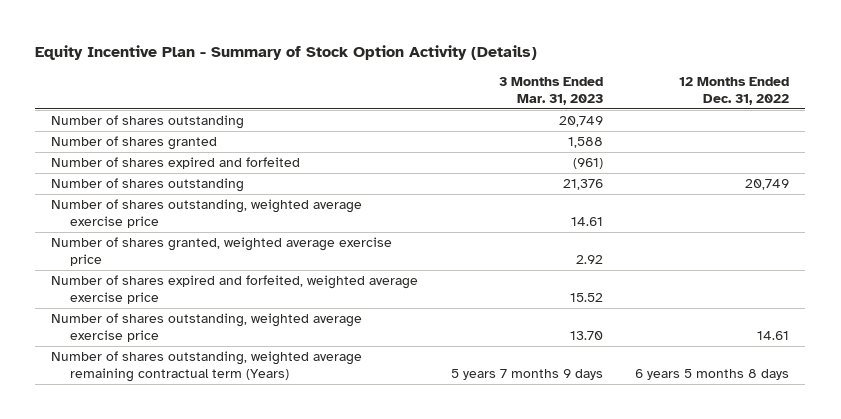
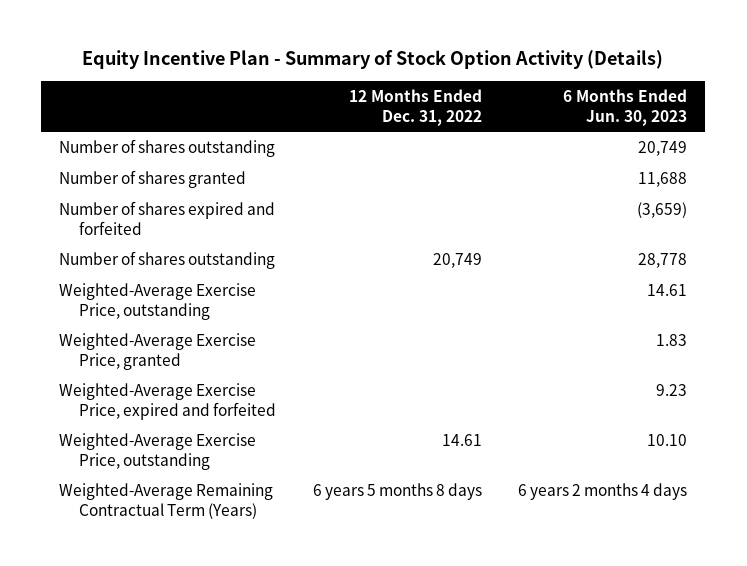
[498,76,603,105] 3 Months Ended Mar. 31, 2023 -> none
none -> [563,89,688,126] 6 Months Ended Jun. 30, 2023
[51,199,363,229] Number of shares outstanding, weighted average exercise price -> [59,282,257,320] Weighted-Average Exercise Price, outstanding
[51,237,393,267] Number of shares granted, weighted average exercise price -> [59,332,257,370] Weighted-Average Exercise Price, granted
[51,275,419,305] Number of shares expired and forfeited, weighted average exercise price -> [59,382,277,420] Weighted-Average Exercise Price, expired and forfeited
[51,313,363,343] Number of shares outstanding, weighted average exercise price -> [59,432,257,470] Weighted-Average Exercise Price, outstanding
[51,351,363,383] Number of shares outstanding, weighted average remaining contractual term (Years) -> [59,482,274,519] Weighted-Average Remaining Contractual Term (Years)

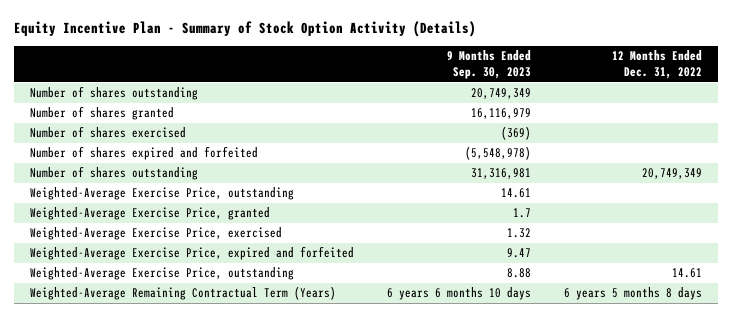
[563,89,688,126] 6 Months Ended Jun. 30, 2023 -> none
none -> [446,50,531,79] 9 Months Ended Sep. 30, 2023
none -> [30,126,187,139] Number of shares exercised
[432,252,482,268] 20,749 -> [641,168,702,180] 20,749,349
none -> [30,227,283,241] Weighted-Average Exercise Price, exercised

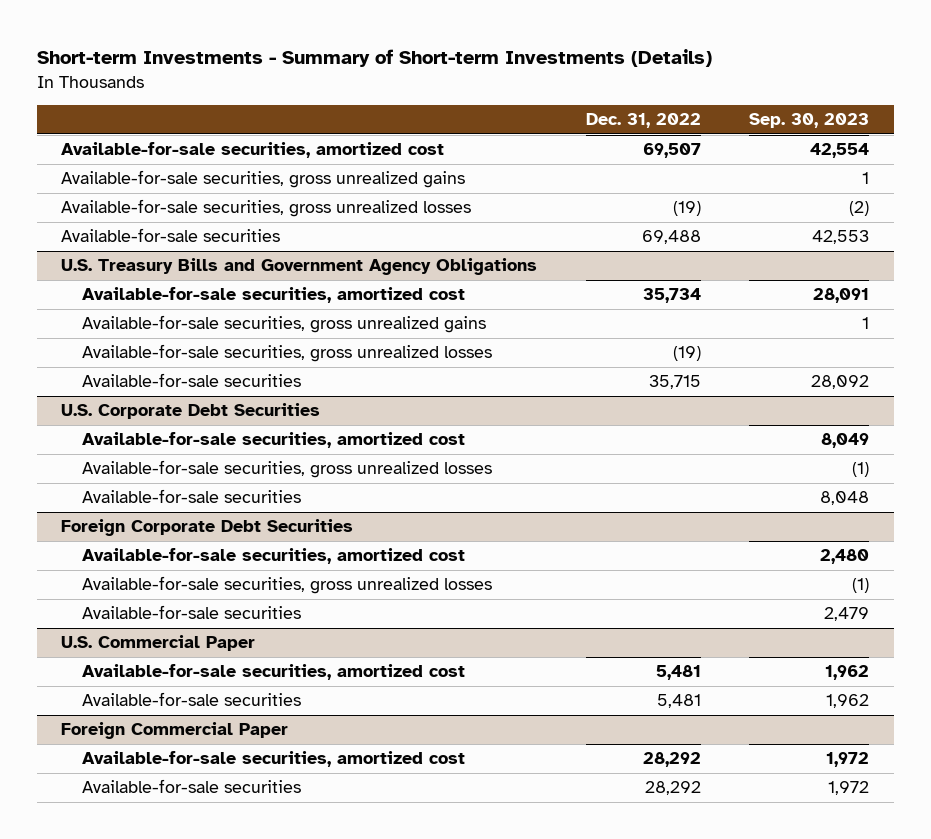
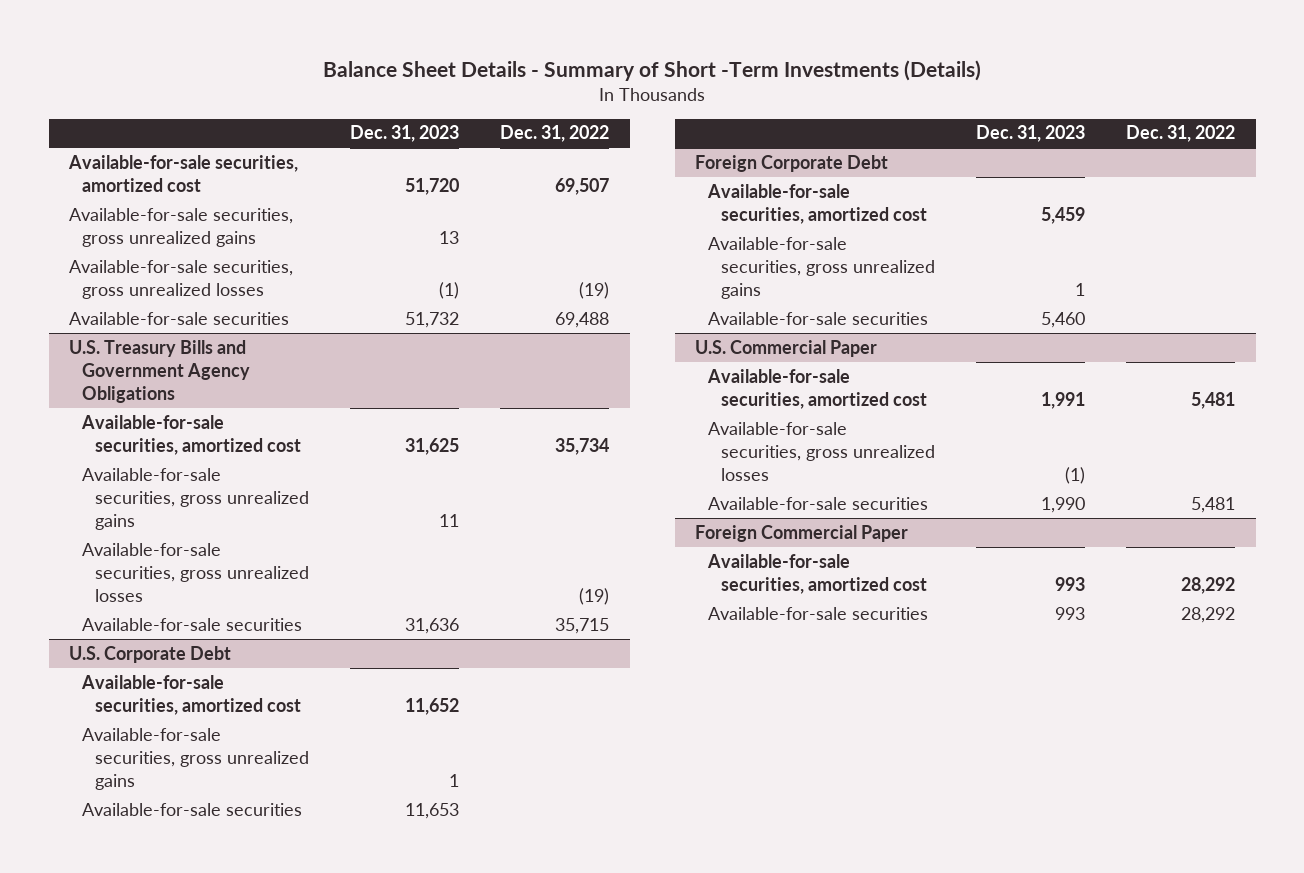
[36,48,712,67] Short-term Investments - Summary of Short-term Investments (Details) -> [323,59,982,81] Balance Sheet Details - Summary of Short -Term Investments (Details)
[749,113,870,129] Sep. 30, 2023 -> none
none -> [350,125,460,143] Dec. 31, 2023
[61,403,321,420] U.S. Corporate Debt Securities -> [69,645,232,663] U.S. Corporate Debt
[82,460,493,479] Available-for-sale securities, gross unrealized losses -> [82,727,310,790] Available-for-sale securities, gross unrealized gains
[61,519,354,537] Foreign Corporate Debt Securities -> [695,154,889,172] Foreign Corporate Debt
[82,576,493,595] Available-for-sale securities, gross unrealized losses -> [707,236,935,299] Available-for-sale securities, gross unrealized gains
none -> [707,421,935,481] Available-for-sale securities, gross unrealized losses

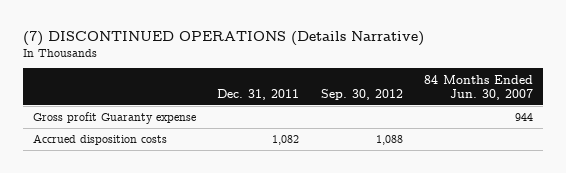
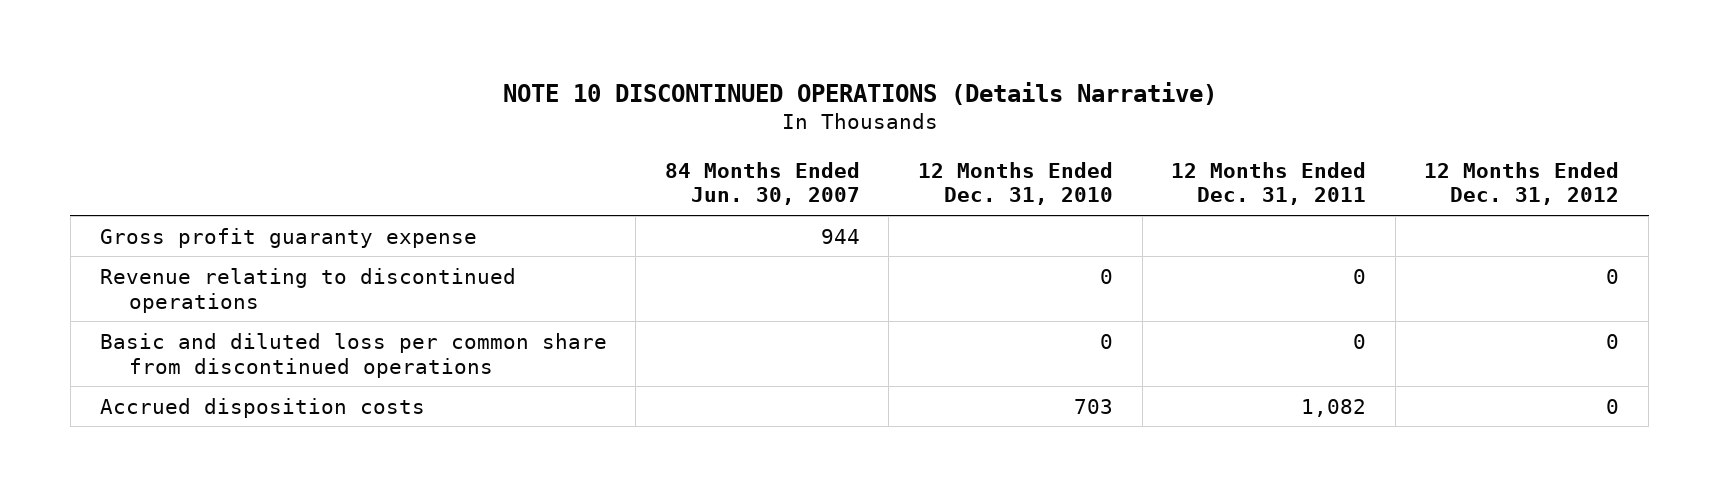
[22,30,424,46] (7) DISCONTINUED OPERATIONS (Details Narrative) -> [502,82,1217,106] NOTE 10 DISCONTINUED OPERATIONS (Details Narrative)
[217,88,300,100] Dec. 31, 2011 -> none
[320,88,403,100] Sep. 30, 2012 -> none
none -> [918,161,1114,206] 12 Months Ended Dec. 31, 2010
none -> [1171,161,1367,206] 12 Months Ended Dec. 31, 2011
none -> [1424,161,1620,206] 12 Months Ended Dec. 31, 2012
[33,112,197,125] Gross profit Guaranty expense -> [99,227,477,248] Gross profit guaranty expense
none -> [99,267,516,313] Revenue relating to discontinued operations
none -> [99,332,607,378] Basic and diluted loss per common share from discontinued operations

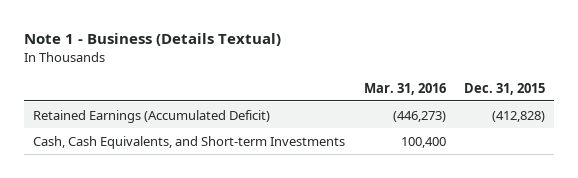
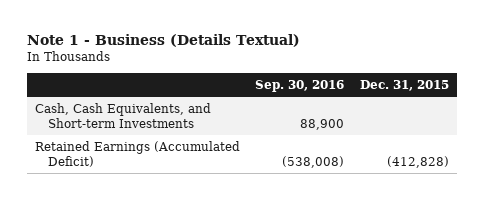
[363,82,446,95] Mar. 31, 2016 -> none
none -> [255,79,345,92] Sep. 30, 2016
[33,109,271,123] Retained Earnings (Accumulated Deficit) -> [34,140,240,167] Retained Earnings (Accumulated Deficit)

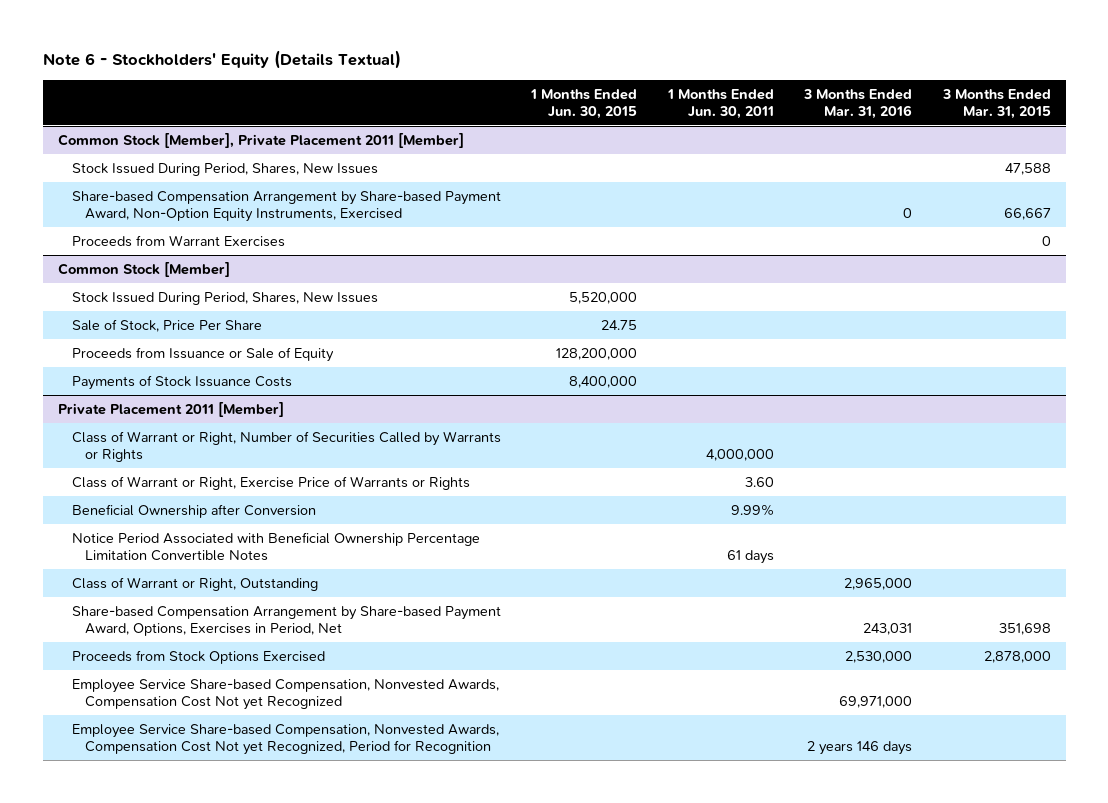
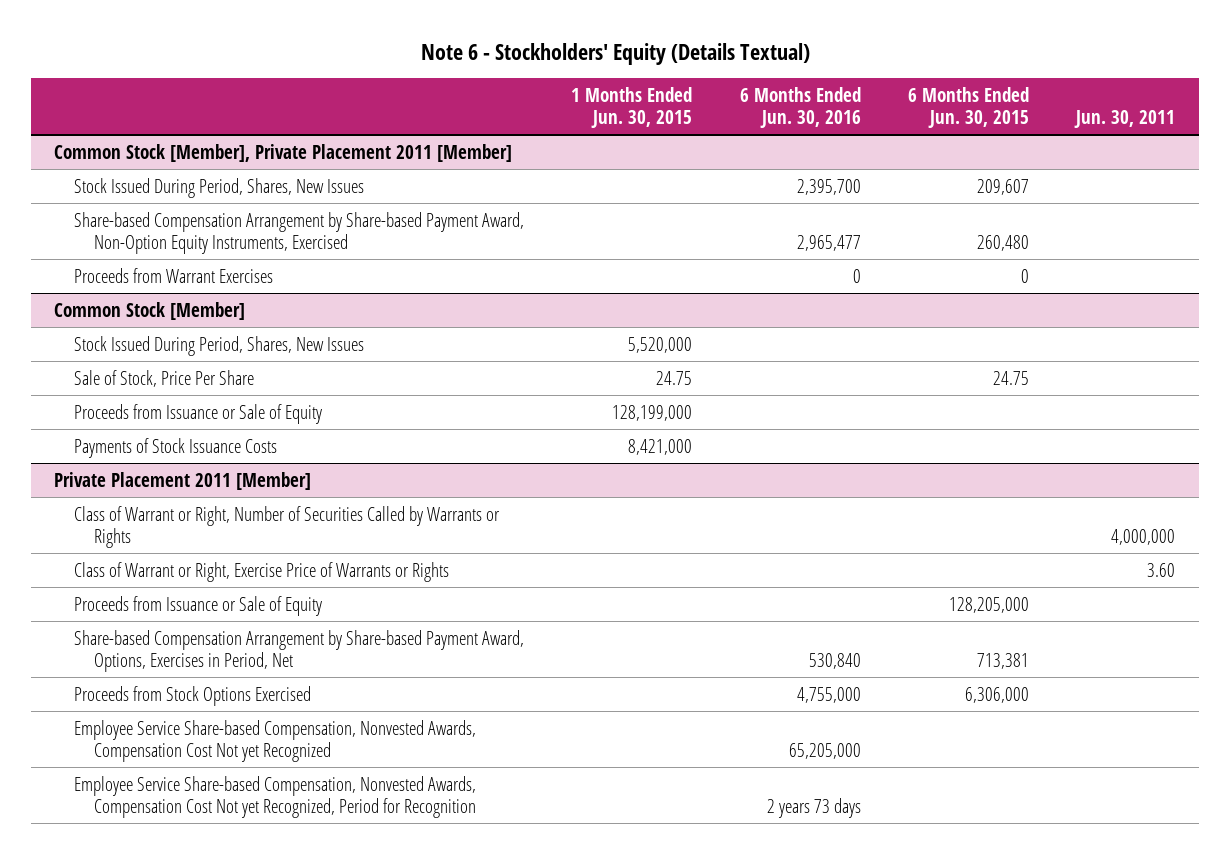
[666,88,774,119] 1 Months Ended Jun. 30, 2011 -> none
[803,88,913,119] 3 Months Ended Mar. 31, 2016 -> none
[941,88,1051,119] 3 Months Ended Mar. 31, 2015 -> none
none -> [739,86,861,128] 6 Months Ended Jun. 30, 2016
none -> [907,86,1029,128] 6 Months Ended Jun. 30, 2015
none -> [1074,109,1176,128] Jun. 30, 2011
[556,348,638,361] 128,200,000 -> [612,404,693,421] 128,199,000
[569,376,638,389] 8,400,000 -> [628,438,693,455] 8,421,000
[71,504,316,519] Beneficial Ownership after Conversion -> none
[71,532,480,562] Notice Period Associated with Beneficial Ownership Percentage Limitation Convertible Notes -> none
[71,577,318,592] Class of Warrant or Right, Outstanding -> none
none -> [73,595,322,616] Proceeds from Issuance or Sale of Equity

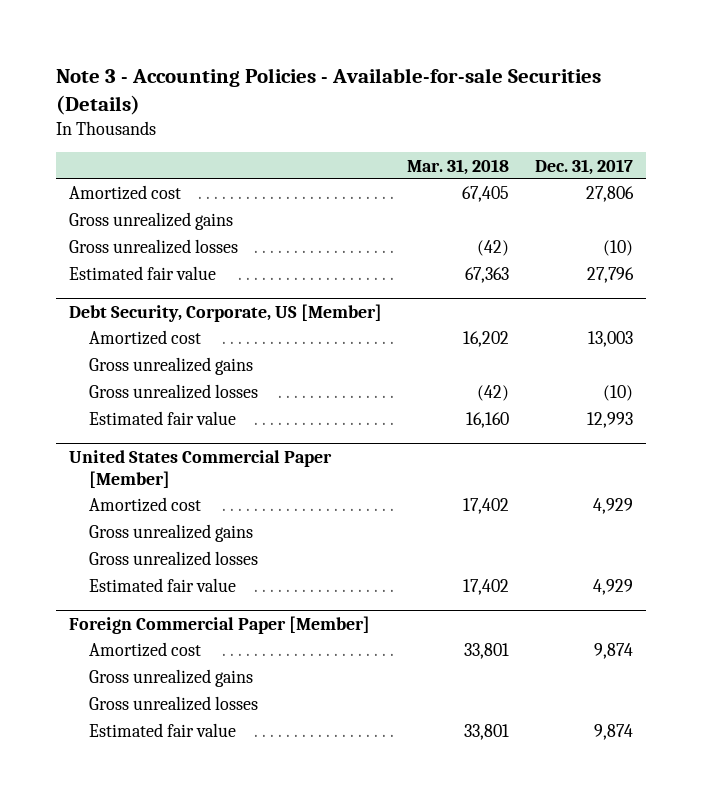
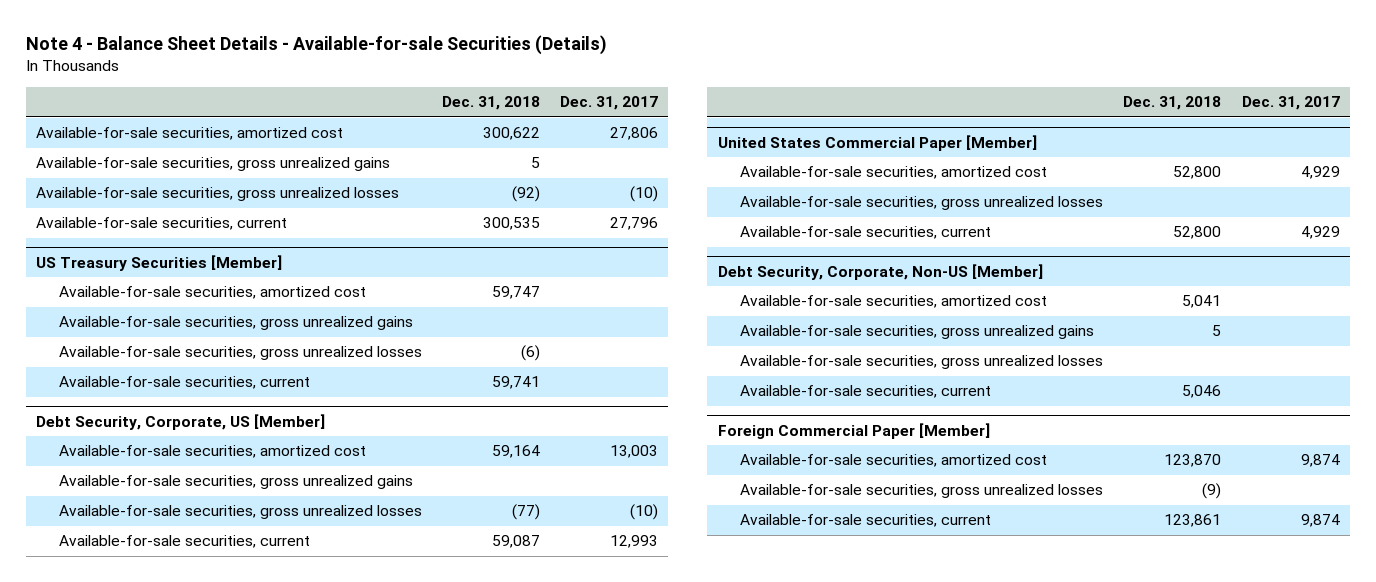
[55,68,601,115] Note 3 - Accounting Policies - Available-for-sale Securities (Details) -> [26,35,608,56] Note 4 - Balance Sheet Details - Available-for-sale Securities (Details)
[407,158,510,175] Mar. 31, 2018 -> none
none -> [442,96,541,111] Dec. 31, 2018
[68,185,181,201] Amortized cost -> [36,127,344,141] Available-for-sale securities, amortized cost
[68,212,233,231] Gross unrealized gains -> [36,157,391,172] Available-for-sale securities, gross unrealized gains
[68,239,238,255] Gross unrealized losses -> [36,187,400,202] Available-for-sale securities, gross unrealized losses
[68,266,216,281] Estimated fair value -> [36,217,288,231] Available-for-sale securities, current
none -> [36,254,283,271] US Treasury Securities [Member]
none -> [58,286,366,300] Available-for-sale securities, amortized cost
none -> [58,316,413,331] Available-for-sale securities, gross unrealized gains
none -> [58,346,422,361] Available-for-sale securities, gross unrealized losses
none -> [58,376,310,390] Available-for-sale securities, current
[88,330,201,346] Amortized cost -> [58,445,366,459] Available-for-sale securities, amortized cost
[88,357,253,376] Gross unrealized gains -> [58,475,413,490] Available-for-sale securities, gross unrealized gains
[88,384,258,400] Gross unrealized losses -> [58,505,422,520] Available-for-sale securities, gross unrealized losses
[88,411,236,426] Estimated fair value -> [58,535,310,549] Available-for-sale securities, current
[88,524,253,543] Gross unrealized gains -> none
[88,497,201,513] Amortized cost -> [739,166,1047,180] Available-for-sale securities, amortized cost
[88,551,258,567] Gross unrealized losses -> [739,196,1103,211] Available-for-sale securities, gross unrealized losses
[88,578,236,593] Estimated fair value -> [739,226,991,240] Available-for-sale securities, current
none -> [717,263,1043,280] Debt Security, Corporate, Non-US [Member]
none -> [739,295,1047,309] Available-for-sale securities, amortized cost
none -> [739,325,1094,340] Available-for-sale securities, gross unrealized gains
none -> [739,355,1103,370] Available-for-sale securities, gross unrealized losses
none -> [739,385,991,399] Available-for-sale securities, current
[88,669,253,688] Gross unrealized gains -> none
[88,642,201,658] Amortized cost -> [739,454,1047,468] Available-for-sale securities, amortized cost
[88,696,258,712] Gross unrealized losses -> [739,484,1103,499] Available-for-sale securities, gross unrealized losses
[88,723,236,738] Estimated fair value -> [739,514,991,528] Available-for-sale securities, current

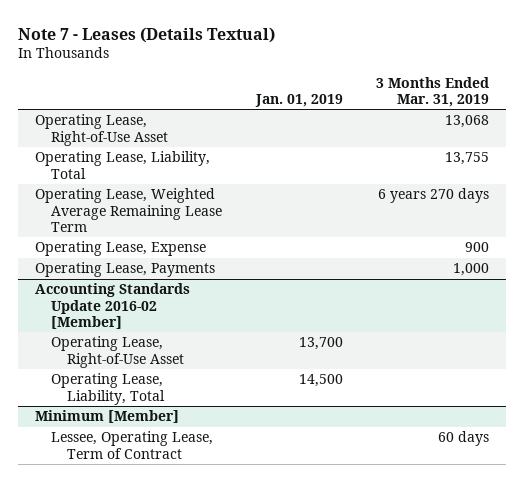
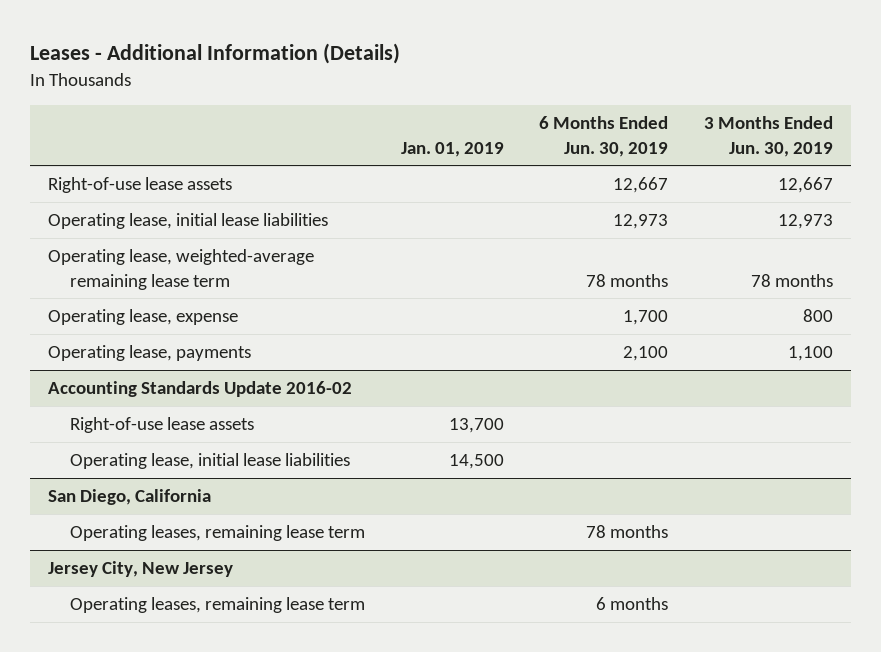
[18,26,276,43] Note 7 - Leases (Details Textual) -> [30,43,401,65] Leases - Additional Information (Details)
[376,76,490,107] 3 Months Ended Mar. 31, 2019 -> none
none -> [539,116,669,157] 6 Months Ended Jun. 30, 2019
none -> [703,116,833,157] 3 Months Ended Jun. 30, 2019
[35,410,180,424] Minimum [Member] -> none
[51,431,214,459] Lessee, Operating Lease, Term of Contract -> none
[35,114,169,146] Operating Lease, Right-of-Use Asset -> [47,177,232,194] Right-of-use lease assets
[35,151,211,179] Operating Lease, Liability, Total -> [47,213,328,230] Operating lease, initial lease liabilities
[35,188,223,232] Operating Lease, Weighted Average Remaining Lease Term -> [47,249,314,290] Operating lease, weighted-average remaining lease term
[35,241,207,257] Operating Lease, Expense -> [47,309,238,326] Operating lease, expense
[35,262,216,278] Operating Lease, Payments -> [47,345,251,362] Operating lease, payments
[35,283,191,329] Accounting Standards Update 2016-02 [Member] -> [47,381,352,398] Accounting Standards Update 2016-02
[51,336,184,368] Operating Lease, Right-of-Use Asset -> [70,417,255,434] Right-of-use lease assets
[51,373,165,405] Operating Lease, Liability, Total -> [70,453,351,470] Operating lease, initial lease liabilities
none -> [47,489,211,506] San Diego, California
none -> [70,525,366,542] Operating leases, remaining lease term
none -> [47,561,233,578] Jersey City, New Jersey
none -> [70,597,366,614] Operating leases, remaining lease term

